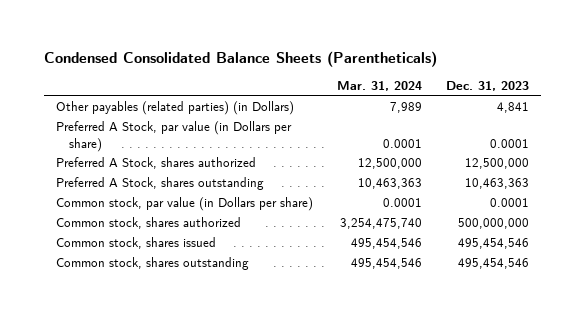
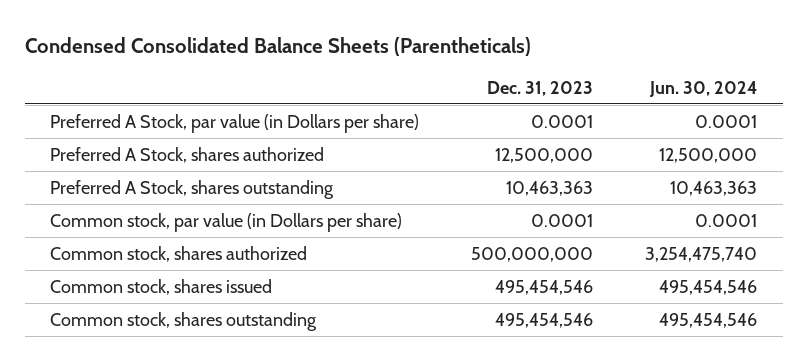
[336,81,422,92] Mar. 31, 2024 -> none
none -> [649,80,758,97] Jun. 30, 2024
[55,101,294,116] Other payables (related parties) (in Dollars) -> none

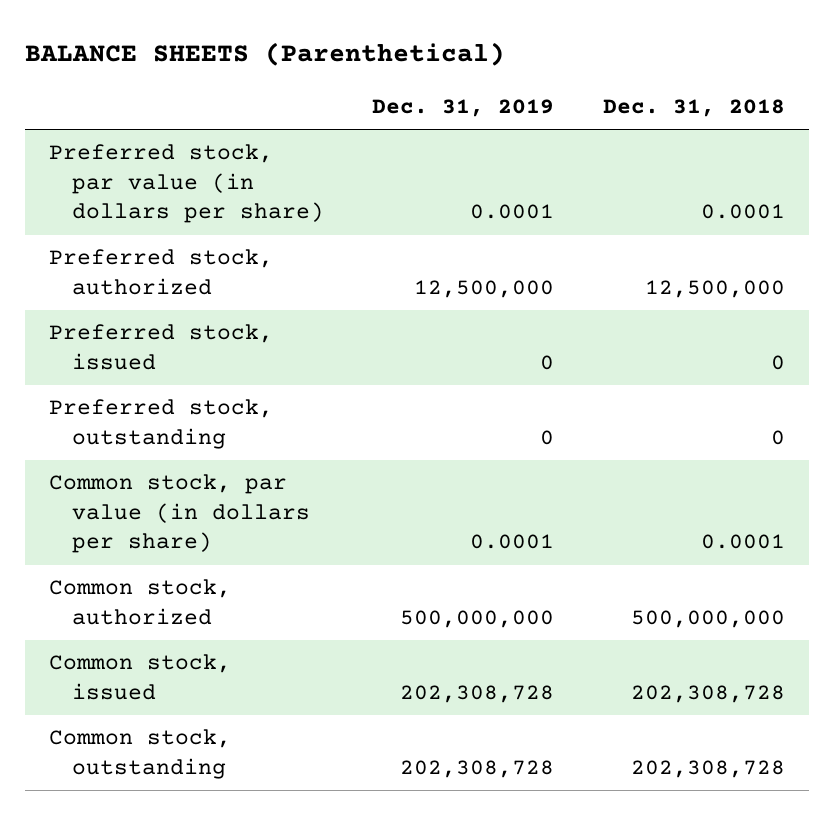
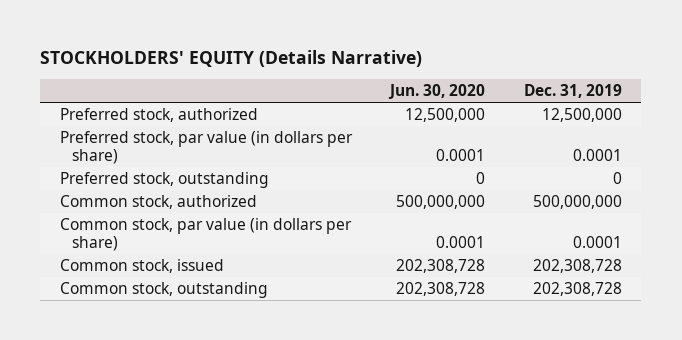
[25,41,506,66] BALANCE SHEETS (Parenthetical) -> [40,50,423,68] STOCKHOLDERS' EQUITY (Details Narrative)
[602,98,785,117] Dec. 31, 2018 -> none
none -> [388,84,486,100] Jun. 30, 2020
[49,324,274,370] Preferred stock, issued -> none
[49,144,324,224] Preferred stock, par value (in dollars per share) -> [59,130,353,164] Preferred stock, par value (in dollars per share)
[49,474,310,554] Common stock, par value (in dollars per share) -> [59,217,352,251] Common stock, par value (in dollars per share)

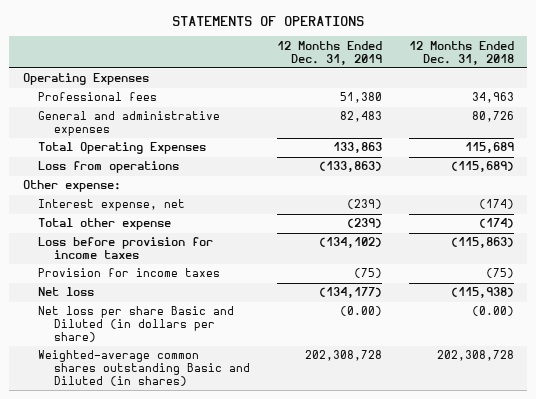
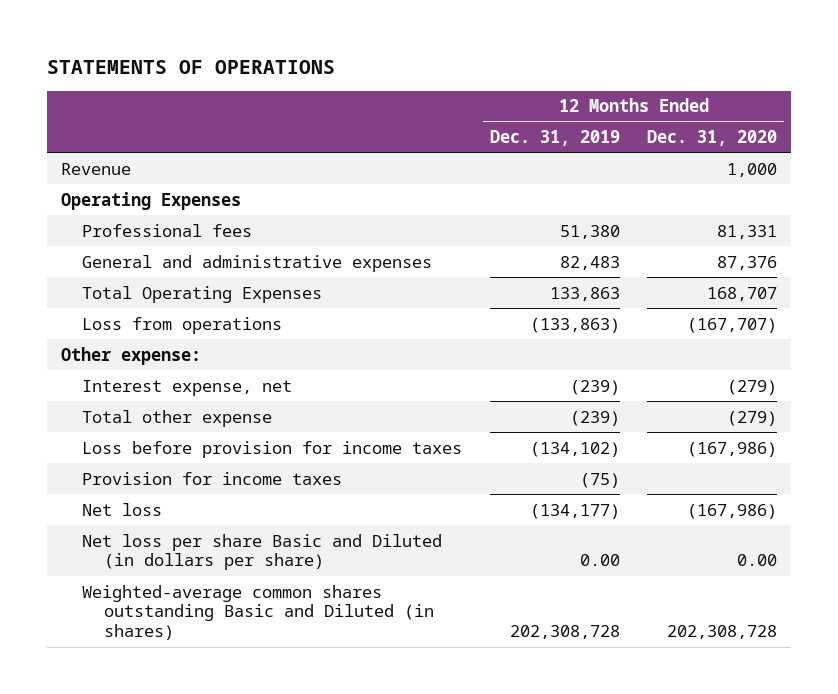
[408,40,514,65] 12 Months Ended Dec. 31, 2018 -> none
none -> [647,129,778,146] Dec. 31, 2020
none -> [60,162,131,175] Revenue
[339,306,382,317] (0.00) -> [579,554,620,567] 0.00

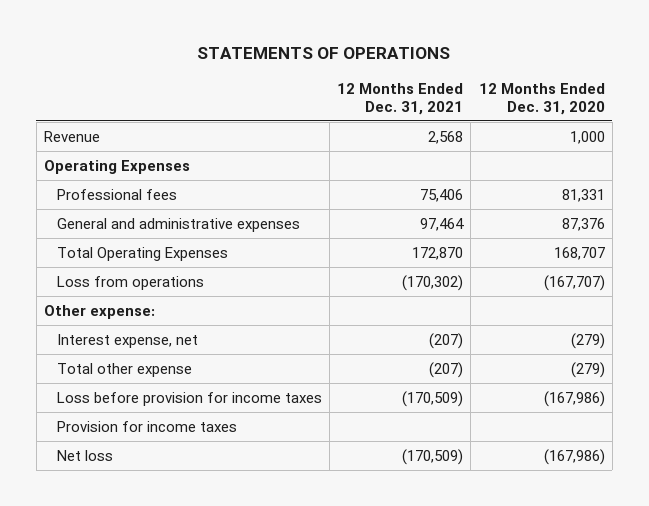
[489,129,620,146] Dec. 31, 2019 -> none
none -> [337,82,464,115] 12 Months Ended Dec. 31, 2021
[82,533,443,571] Net loss per share Basic and Diluted (in dollars per share) -> none
[82,584,434,641] Weighted-average common shares outstanding Basic and Diluted (in shares) -> none

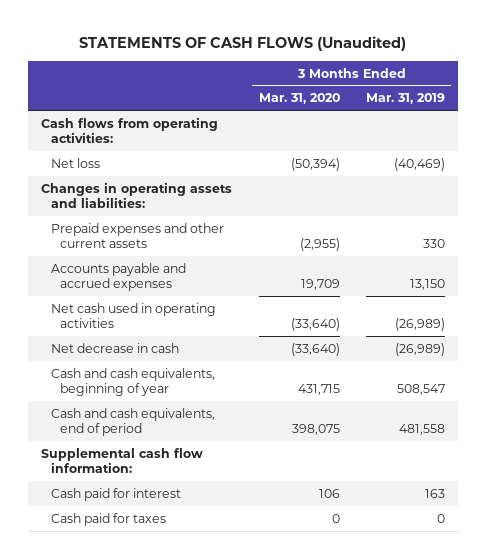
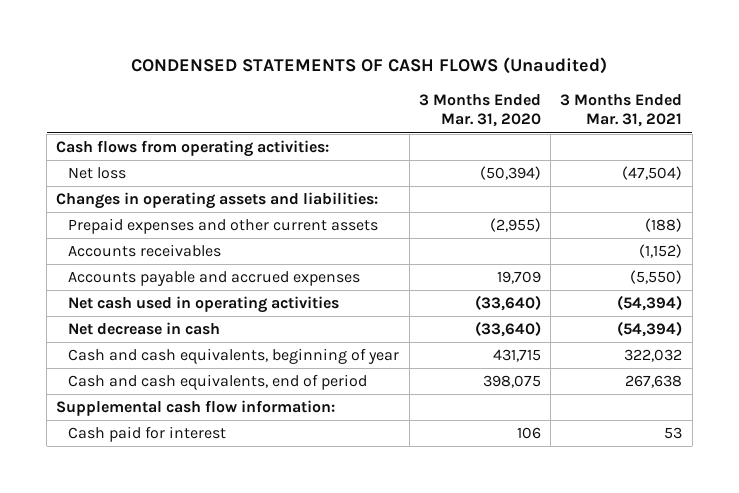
[79,36,407,52] STATEMENTS OF CASH FLOWS (Unaudited) -> [131,57,608,75] CONDENSED STATEMENTS OF CASH FLOWS (Unaudited)
[365,93,445,105] Mar. 31, 2019 -> none
none -> [560,94,683,128] 3 Months Ended Mar. 31, 2021
none -> [68,244,222,258] Accounts receivables
[50,512,166,526] Cash paid for taxes -> none

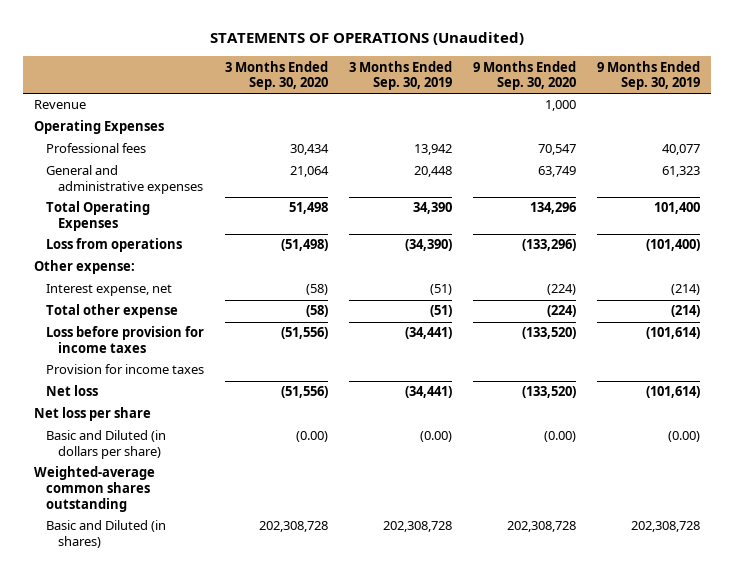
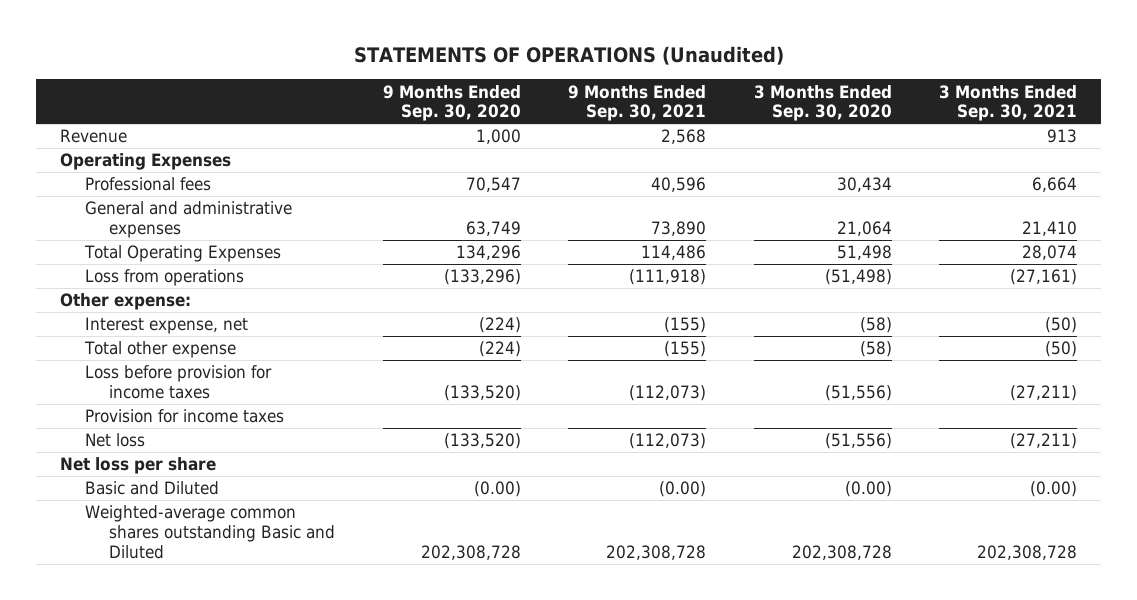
[348,60,452,91] 3 Months Ended Sep. 30, 2019 -> none
[597,60,701,91] 9 Months Ended Sep. 30, 2019 -> none
none -> [568,84,707,122] 9 Months Ended Sep. 30, 2021
none -> [939,84,1078,122] 3 Months Ended Sep. 30, 2021
[33,466,155,513] Weighted-average common shares outstanding -> none
[45,430,166,460] Basic and Diluted (in dollars per share) -> [84,481,219,496] Basic and Diluted
[45,520,166,549] Basic and Diluted (in shares) -> [84,505,336,559] Weighted-average common shares outstanding Basic and Diluted

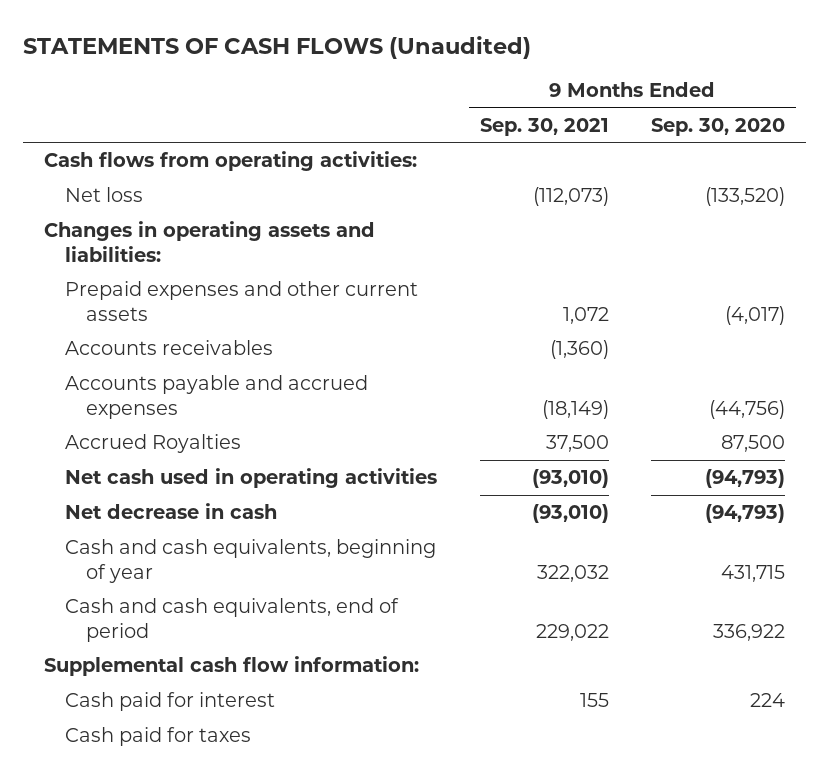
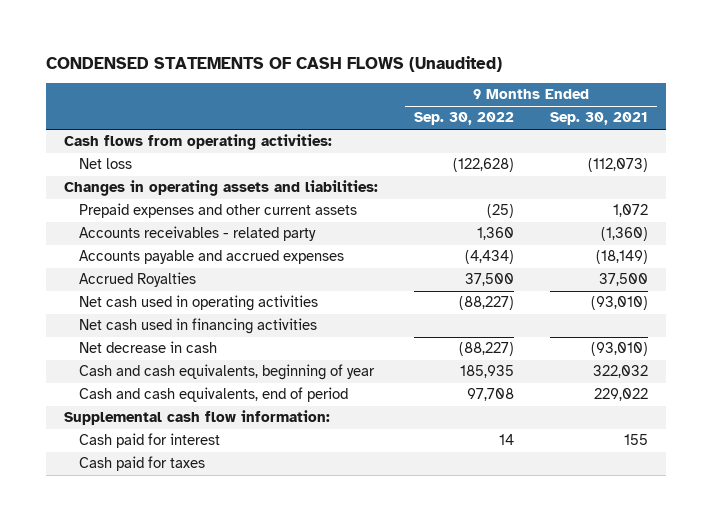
[22,35,531,59] STATEMENTS OF CASH FLOWS (Unaudited) -> [46,55,503,72] CONDENSED STATEMENTS OF CASH FLOWS (Unaudited)
[651,118,786,137] Sep. 30, 2020 -> none
none -> [414,112,515,126] Sep. 30, 2022
[65,340,274,356] Accounts receivables -> [79,226,317,242] Accounts receivables - related party
none -> [79,318,318,335] Net cash used in financing activities

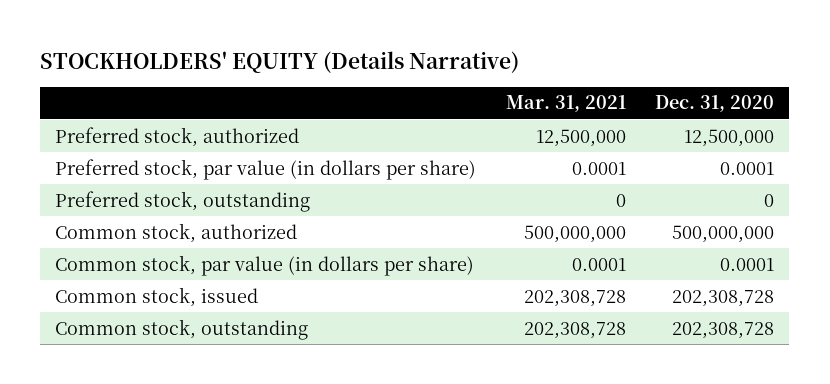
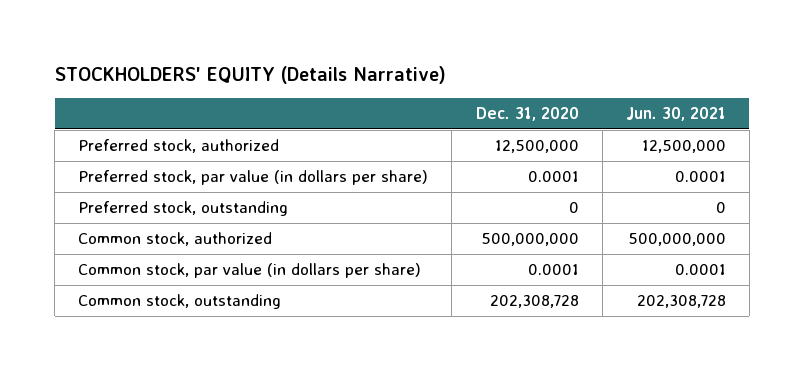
[505,95,626,113] Mar. 31, 2021 -> none
none -> [625,106,726,121] Jun. 30, 2021
[55,286,259,307] Common stock, issued -> none

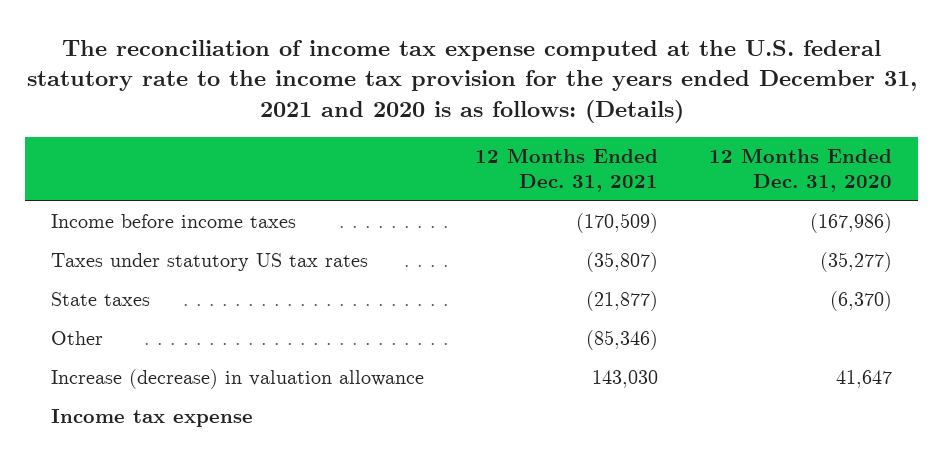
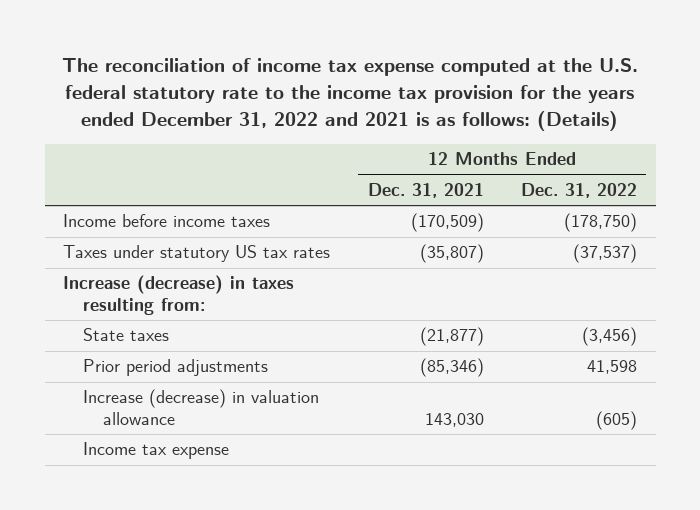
[26,39,917,124] The reconciliation of income tax expense computed at the U.S. federal statutory rate to the income tax provision for the years ended December 31, 2021 and 2020 is as follows: (Details) -> [62,57,639,132] The reconciliation of income tax expense computed at the U.S. federal statutory rate to the income tax provision for the years ended December 31, 2022 and 2021 is as follows: (Details)
[709,148,893,192] 12 Months Ended Dec. 31, 2020 -> none
none -> [520,182,637,198] Dec. 31, 2022
none -> [63,275,295,316] Increase (decrease) in taxes resulting from:
[50,331,103,346] Other -> [83,359,269,377] Prior period adjustments

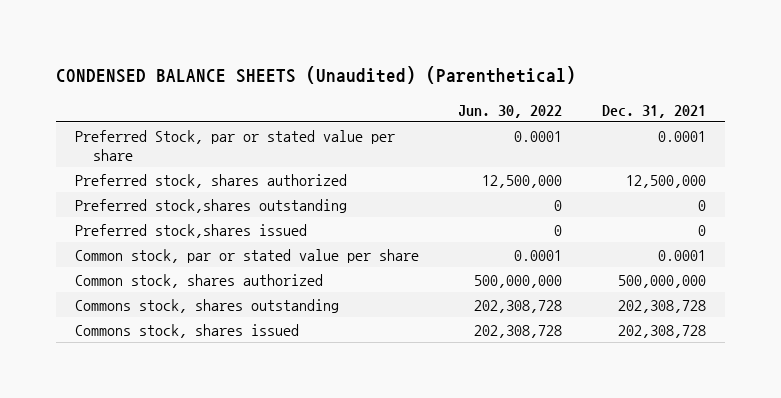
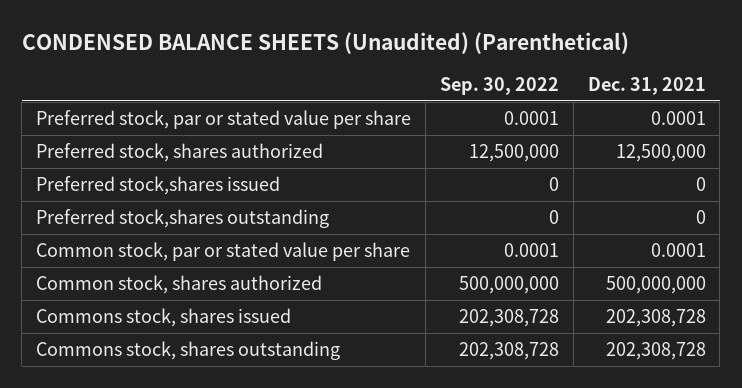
[458,104,563,118] Jun. 30, 2022 -> none
none -> [439,77,559,96] Sep. 30, 2022
[75,129,396,162] Preferred Stock, par or stated value per share -> [36,109,412,129] Preferred stock, par or stated value per share
[75,198,348,213] Preferred stock,shares outstanding -> [36,208,330,228] Preferred stock,shares outstanding
[75,298,340,313] Commons stock, shares outstanding -> [36,340,341,360] Commons stock, shares outstanding

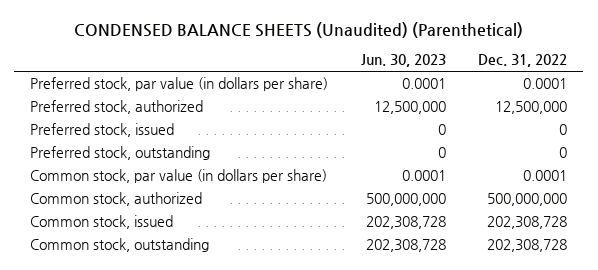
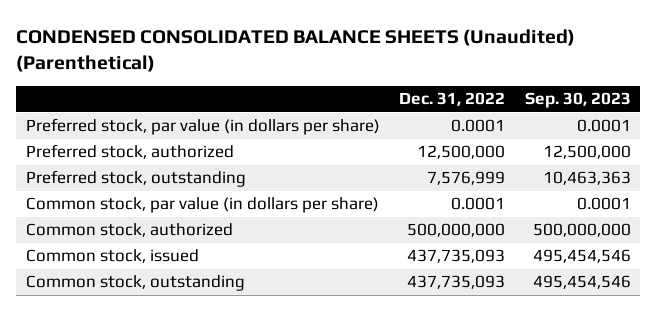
[73,21,523,38] CONDENSED BALANCE SHEETS (Unaudited) (Parenthetical) -> [16,28,576,72] CONDENSED CONSOLIDATED BALANCE SHEETS (Unaudited) (Parenthetical)
[360,54,446,68] Jun. 30, 2023 -> none
none -> [524,92,631,109] Sep. 30, 2023
[30,123,175,138] Preferred stock, issued -> none
[559,147,568,159] 0 -> [427,171,506,186] 7,576,999
[487,216,568,230] 202,308,728 -> [407,249,506,264] 437,735,093
[487,239,568,253] 202,308,728 -> [407,275,506,290] 437,735,093

